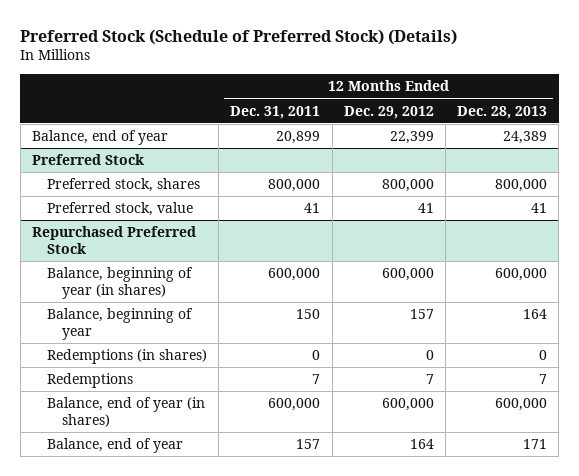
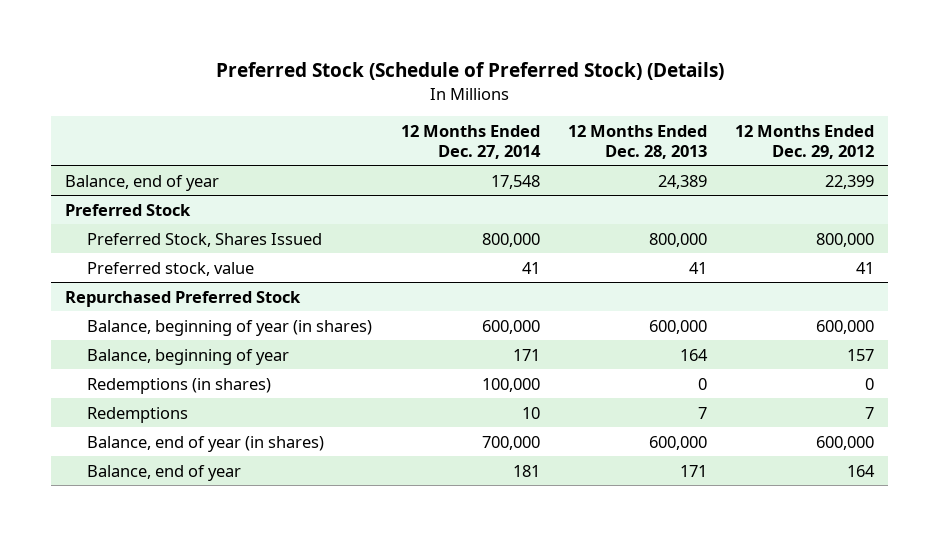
[230,105,321,119] Dec. 31, 2011 -> none
none -> [400,124,541,159] 12 Months Ended Dec. 27, 2014
[46,178,200,193] Preferred stock, shares -> [87,232,323,247] Preferred Stock, Shares Issued

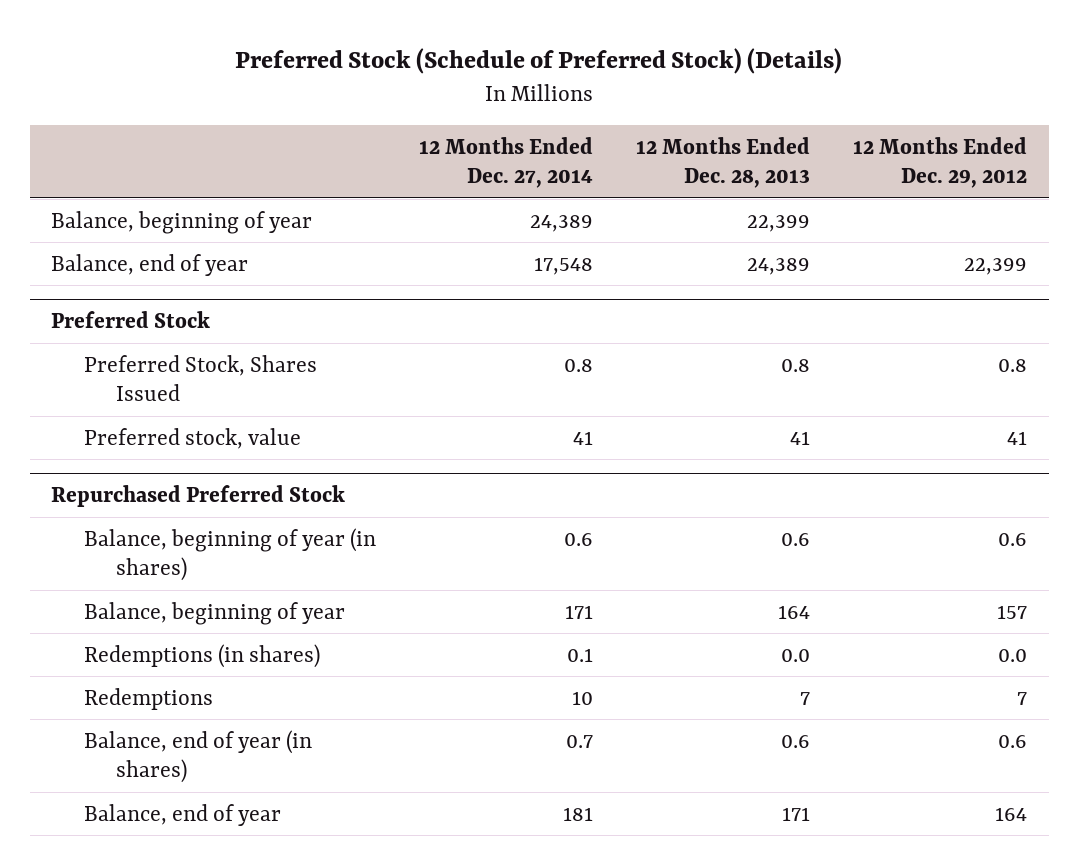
none -> [51,210,313,234] Balance, beginning of year
[481,232,540,247] 800,000 -> [563,358,593,372] 0.8
[648,232,707,247] 800,000 -> [780,358,810,372] 0.8
[816,232,875,247] 800,000 -> [998,358,1028,372] 0.8
[481,319,540,334] 600,000 -> [563,532,593,546] 0.6
[648,319,707,334] 600,000 -> [780,532,810,546] 0.6
[816,319,875,334] 600,000 -> [998,532,1028,546] 0.6
[481,377,540,392] 100,000 -> [566,647,593,662] 0.1
[697,377,707,390] 0 -> [780,648,810,662] 0.0
[865,377,875,390] 0 -> [998,648,1028,662] 0.0
[481,435,540,450] 700,000 -> [565,734,593,748] 0.7
[648,435,707,450] 600,000 -> [780,734,810,748] 0.6
[816,435,875,450] 600,000 -> [998,734,1028,748] 0.6

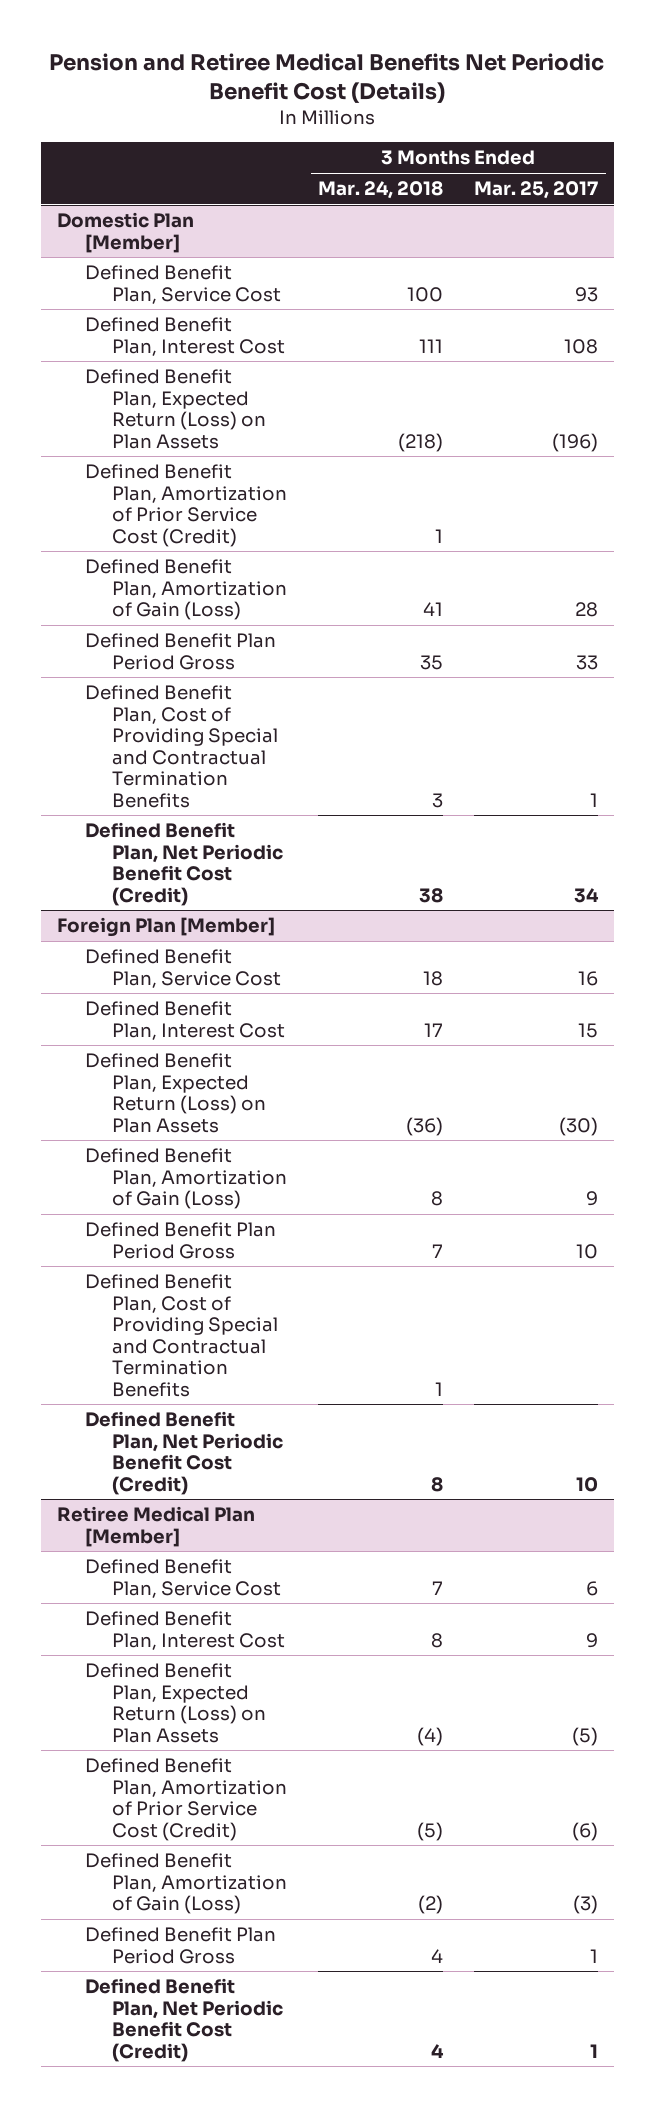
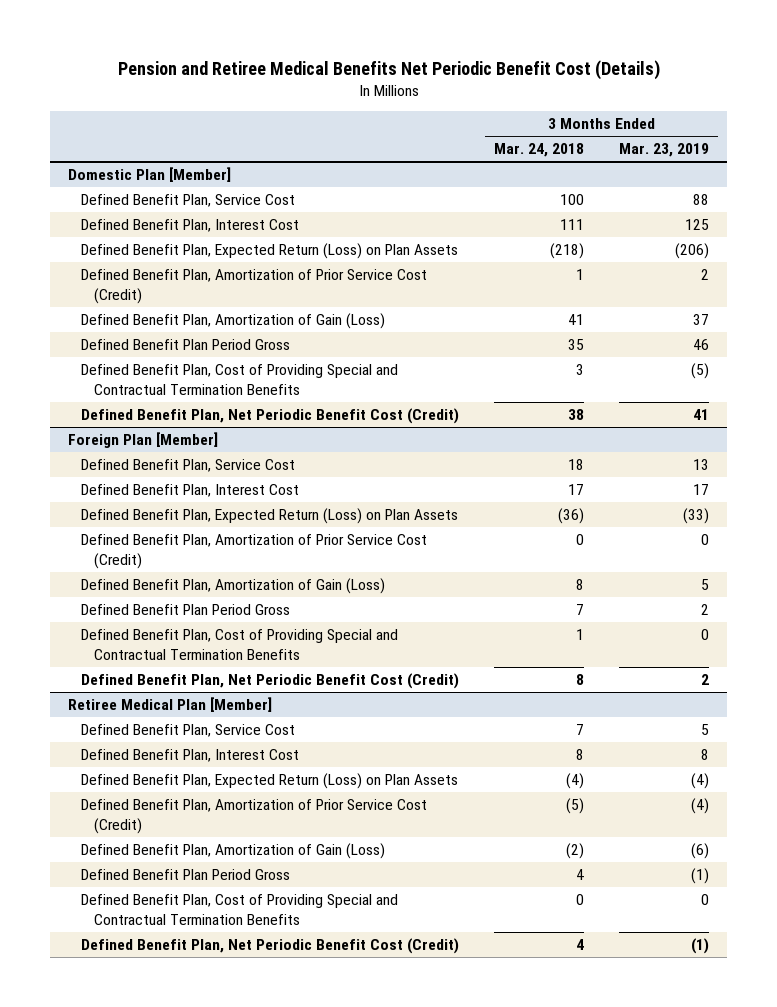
[474,181,599,200] Mar. 25, 2017 -> none
none -> [619,143,710,158] Mar. 23, 2019
none -> [81,534,428,569] Defined Benefit Plan, Amortization of Prior Service Cost (Credit)
none -> [81,894,399,925] Defined Benefit Plan, Cost of Providing Special and Contractual Termination Benefits

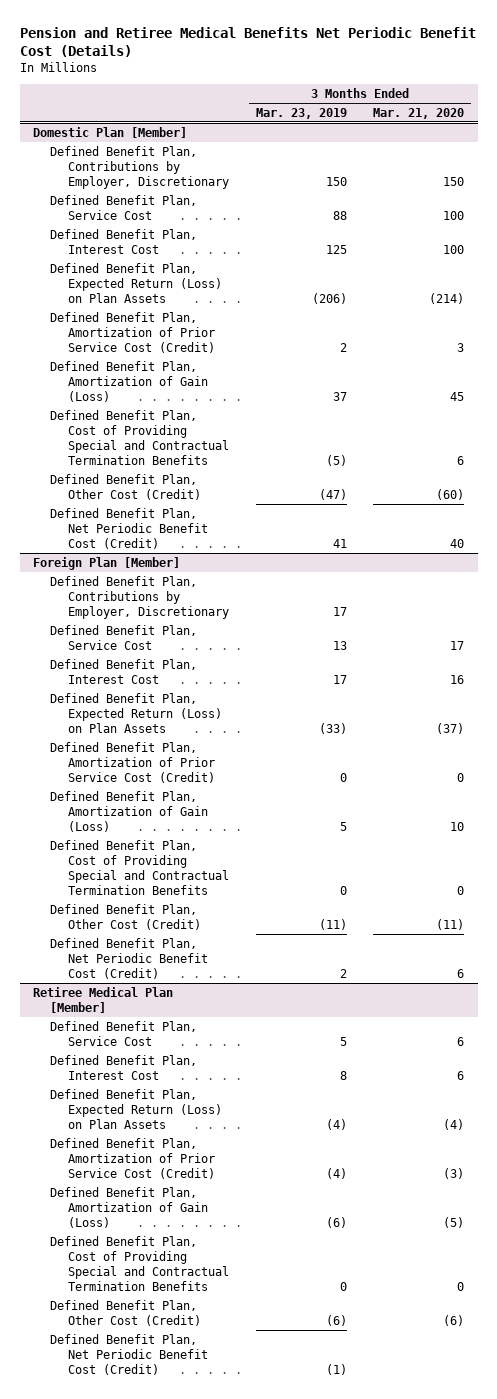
[494,143,585,158] Mar. 24, 2018 -> none
none -> [373,107,465,119] Mar. 21, 2020
none -> [50,145,229,190] Defined Benefit Plan, Contributions by Employer, Discretionary
[81,339,291,351] Defined Benefit Plan Period Gross -> none
none -> [50,473,201,500] Defined Benefit Plan, Other Cost (Credit)
none -> [50,575,229,620] Defined Benefit Plan, Contributions by Employer, Discretionary
[81,604,291,616] Defined Benefit Plan Period Gross -> none
none -> [50,903,201,930] Defined Benefit Plan, Other Cost (Credit)
[81,869,291,881] Defined Benefit Plan Period Gross -> none
none -> [50,1299,201,1326] Defined Benefit Plan, Other Cost (Credit)

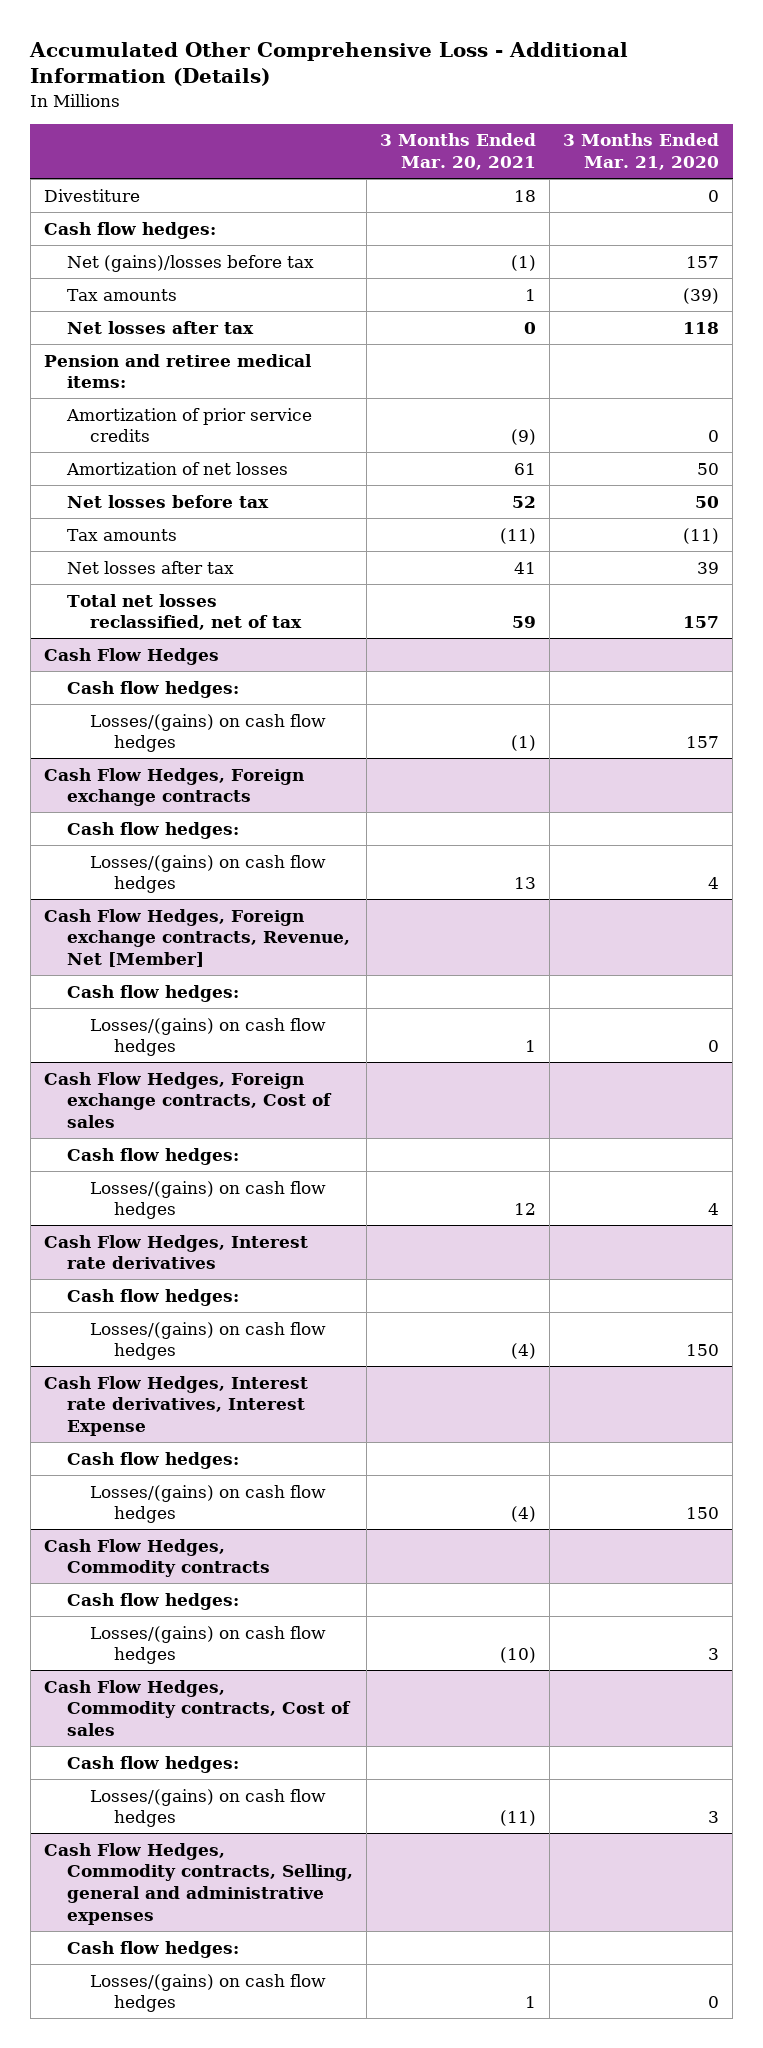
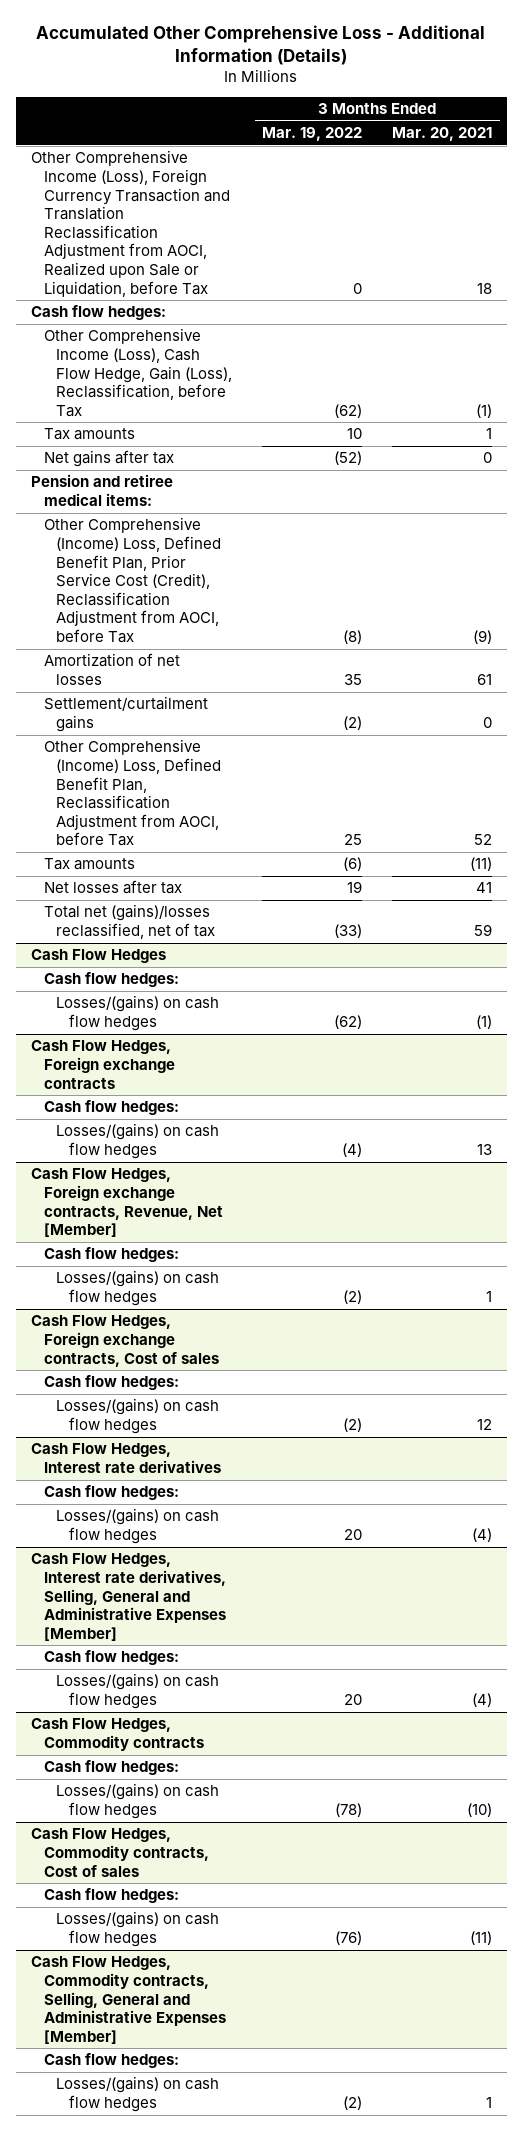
[563,133,720,171] 3 Months Ended Mar. 21, 2020 -> none
none -> [262,127,363,142] Mar. 19, 2022
[43,188,140,202] Divestiture -> [30,150,230,297] Other Comprehensive Income (Loss), Foreign Currency Transaction and Translation Reclassification Adjustment from AOCI, Realized upon Sale or Liquidation, before Tax
[67,254,315,272] Net (gains)/losses before tax -> none
none -> [43,328,233,417] Other Comprehensive Income (Loss), Cash Flow Hedge, Gain (Loss), Reclassification, before Tax
[67,320,255,334] Net losses after tax -> [43,450,174,468] Net gains after tax
[66,407,313,443] Amortization of prior service credits -> [43,517,222,644] Other Comprehensive (Income) Loss, Defined Benefit Plan, Prior Service Cost (Credit), Reclassification Adjustment from AOCI, before Tax
none -> [43,696,208,733] Settlement/curtailment gains
[67,494,270,508] Net losses before tax -> [43,739,222,847] Other Comprehensive (Income) Loss, Defined Benefit Plan, Reclassification Adjustment from AOCI, before Tax
[67,593,303,631] Total net losses reclassified, net of tax -> [43,904,216,940] Total net (gains)/losses reclassified, net of tax
[43,1375,308,1436] Cash Flow Hedges, Interest rate derivatives, Interest Expense -> none
none -> [30,1553,226,1641] Cash Flow Hedges, Interest rate derivatives, Selling, General and Administrative Expenses [Member]
[43,1842,354,1925] Cash Flow Hedges, Commodity contracts, Selling, general and administrative expenses -> [30,1956,226,2044] Cash Flow Hedges, Commodity contracts, Selling, General and Administrative Expenses [Member]

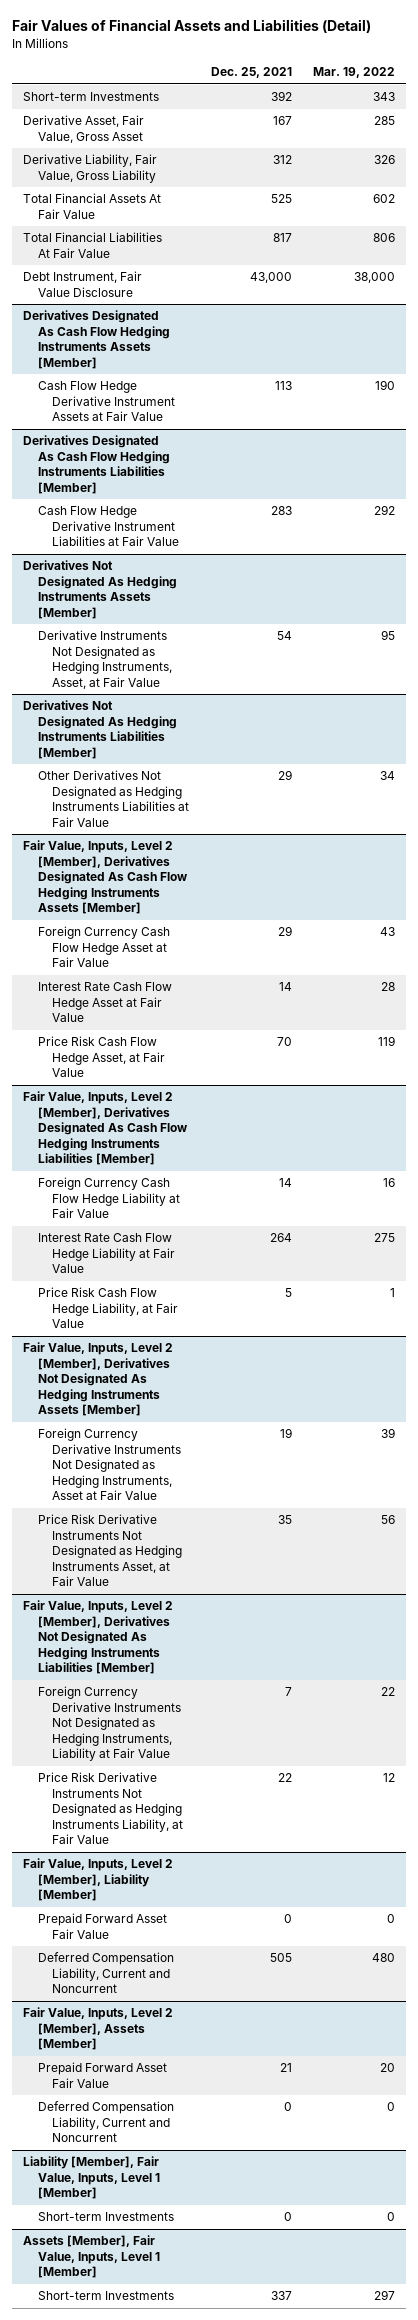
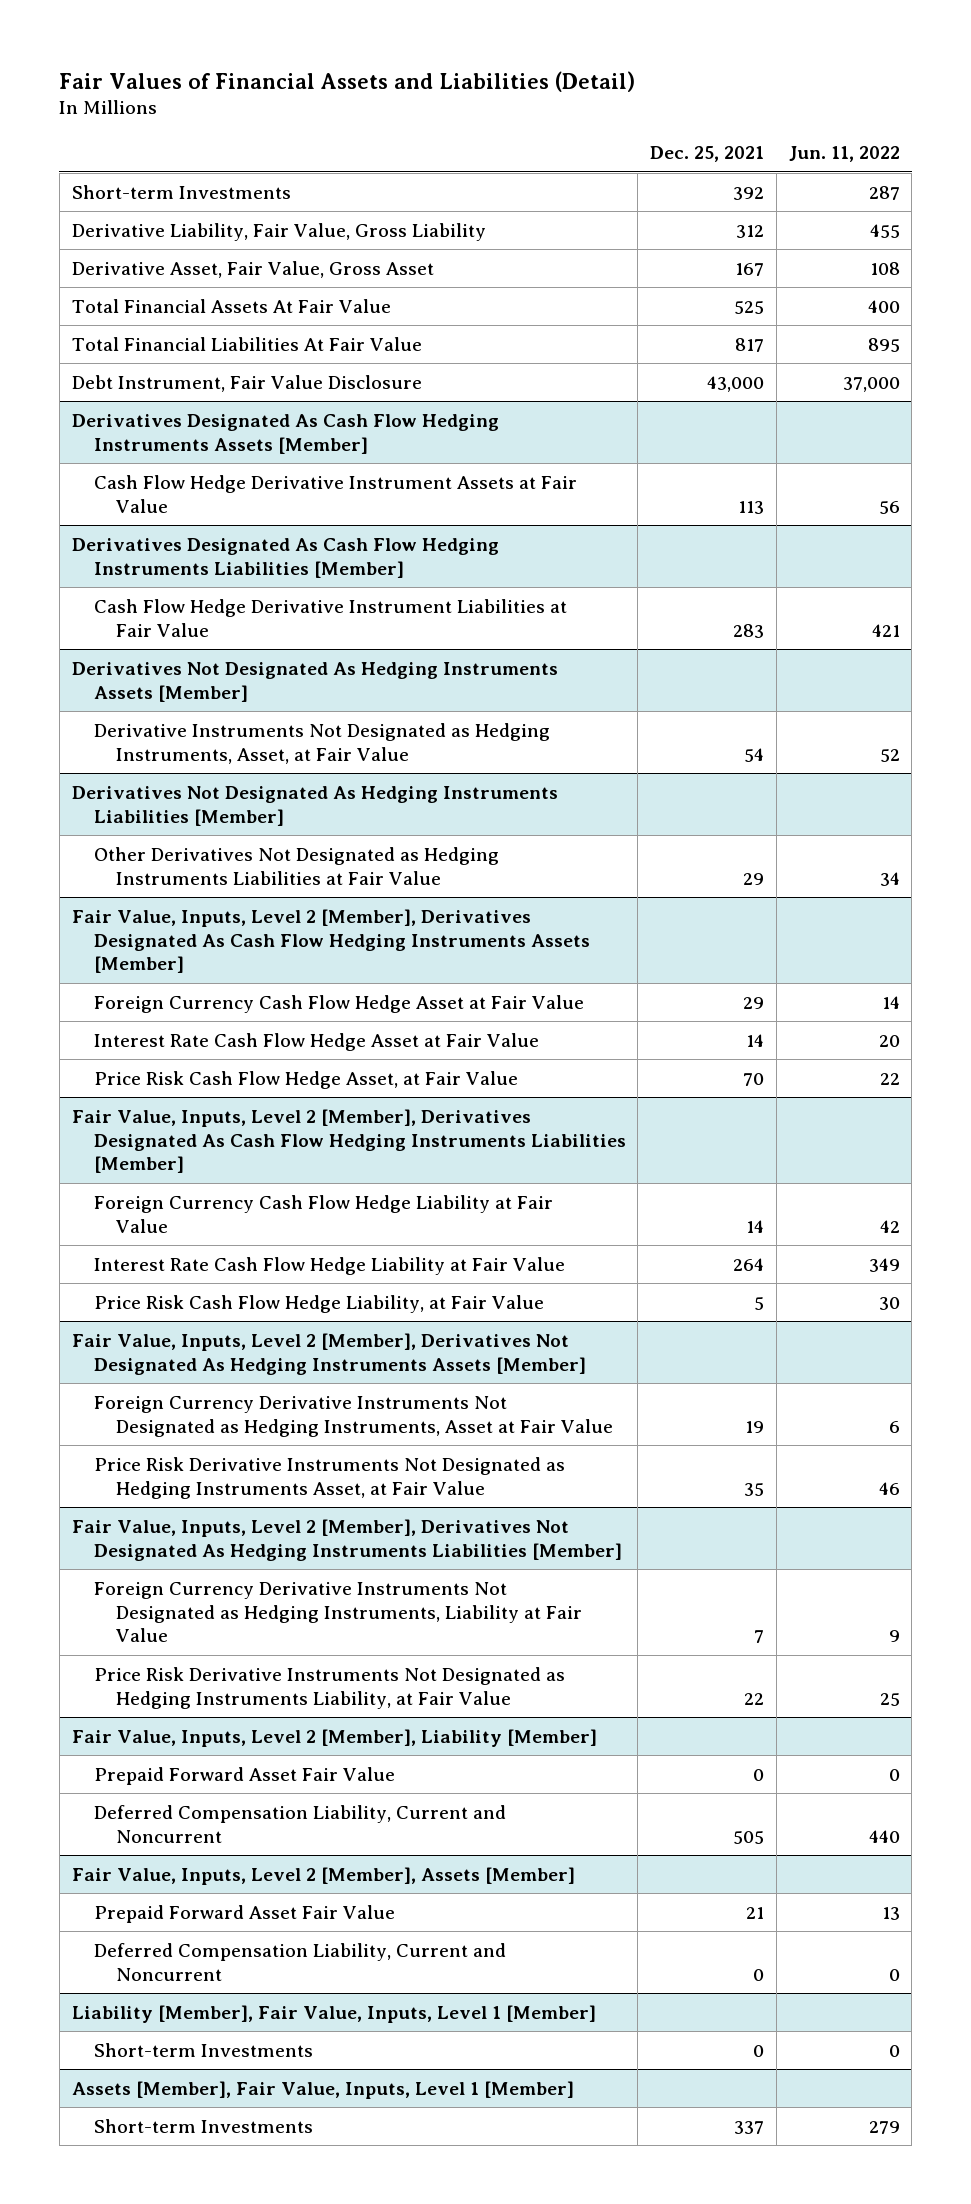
[313,67,396,79] Mar. 19, 2022 -> none
none -> [788,146,900,163] Jun. 11, 2022
[23,115,145,143] Derivative Asset, Fair Value, Gross Asset -> [71,260,434,278] Derivative Asset, Fair Value, Gross Asset

